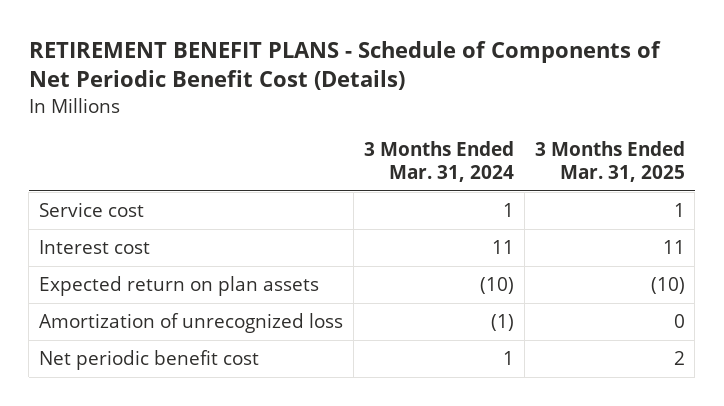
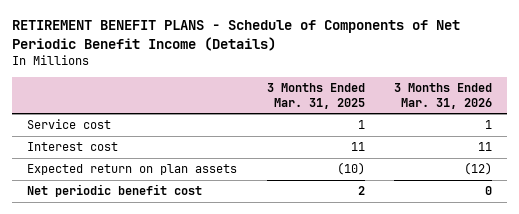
[28,41,661,91] RETIREMENT BENEFIT PLANS - Schedule of Components of Net Periodic Benefit Cost (Details) -> [12,20,461,51] RETIREMENT BENEFIT PLANS - Schedule of Components of Net Periodic Benefit Income (Details)
[363,141,514,182] 3 Months Ended Mar. 31, 2024 -> none
none -> [394,82,493,109] 3 Months Ended Mar. 31, 2026
[39,312,344,333] Amortization of unrecognized loss -> none

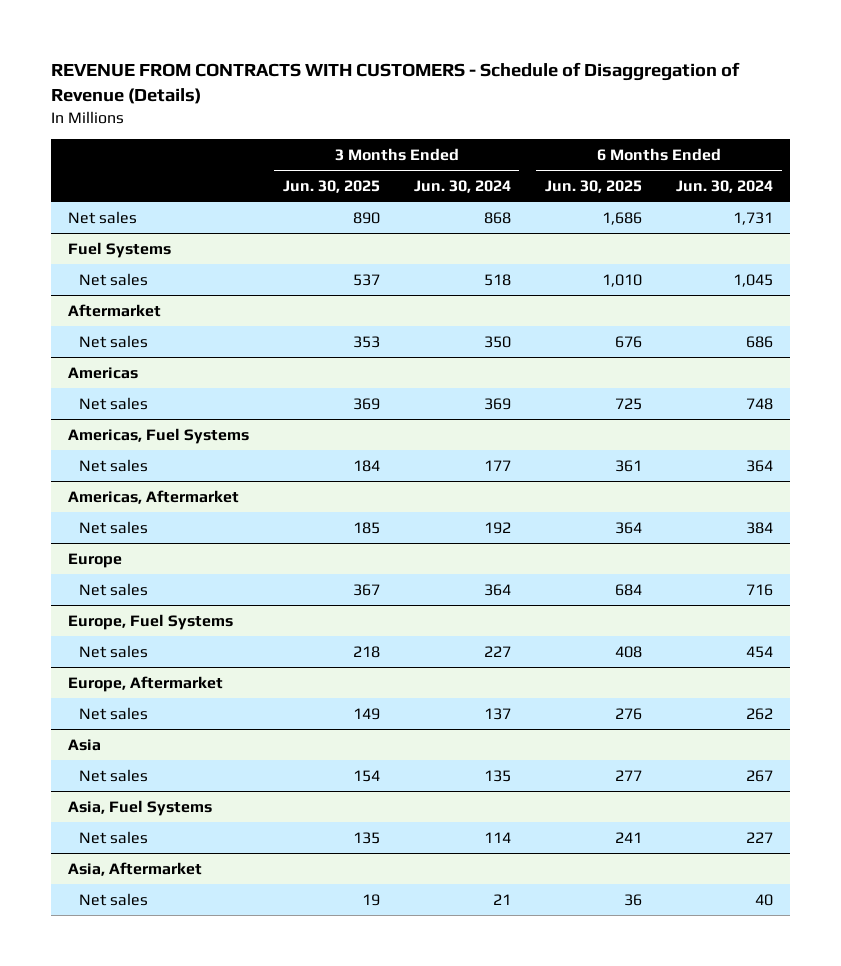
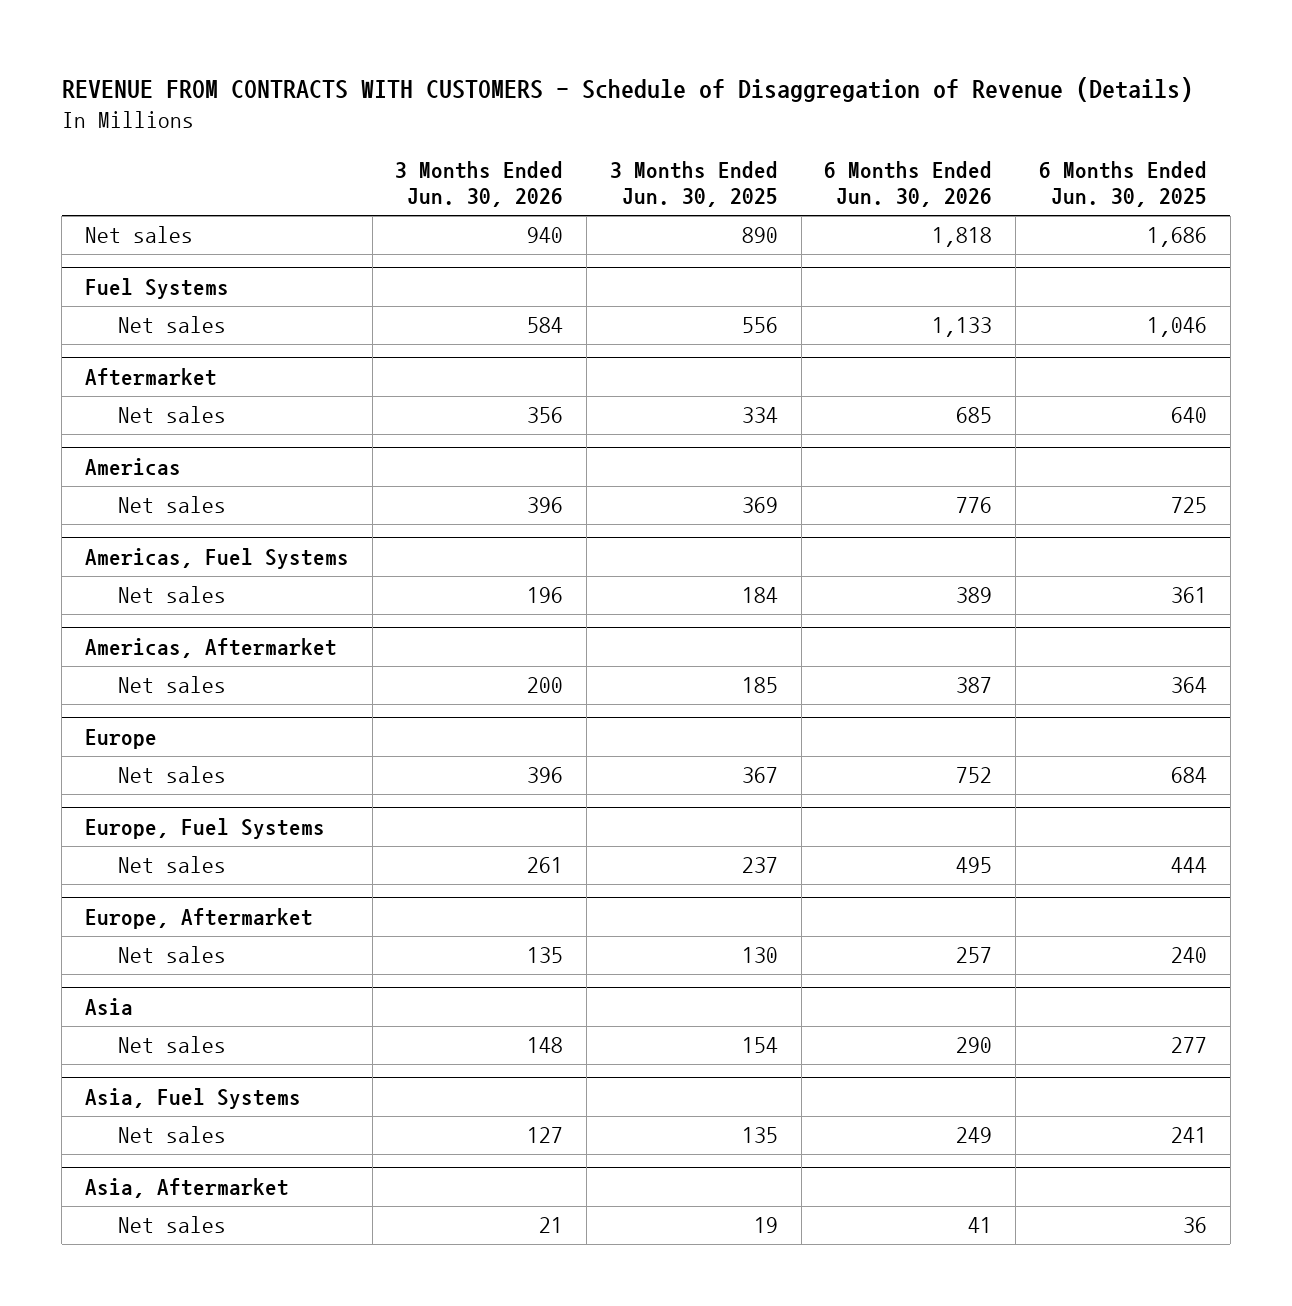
[413,179,511,193] Jun. 30, 2024 -> none
[676,179,774,193] Jun. 30, 2024 -> none
none -> [395,160,564,208] 3 Months Ended Jun. 30, 2026
none -> [824,160,993,208] 6 Months Ended Jun. 30, 2026
[352,273,380,286] 537 -> [741,317,778,334] 556
[601,273,642,287] 1,010 -> [1146,317,1207,338] 1,046
[352,335,380,348] 353 -> [741,407,778,424] 334
[614,335,642,348] 676 -> [1170,407,1207,424] 640
[352,645,380,658] 218 -> [741,857,778,874] 237
[614,645,642,658] 408 -> [1170,857,1207,874] 444
[352,707,380,720] 149 -> [741,947,778,964] 130
[614,707,642,720] 276 -> [1170,947,1207,964] 240

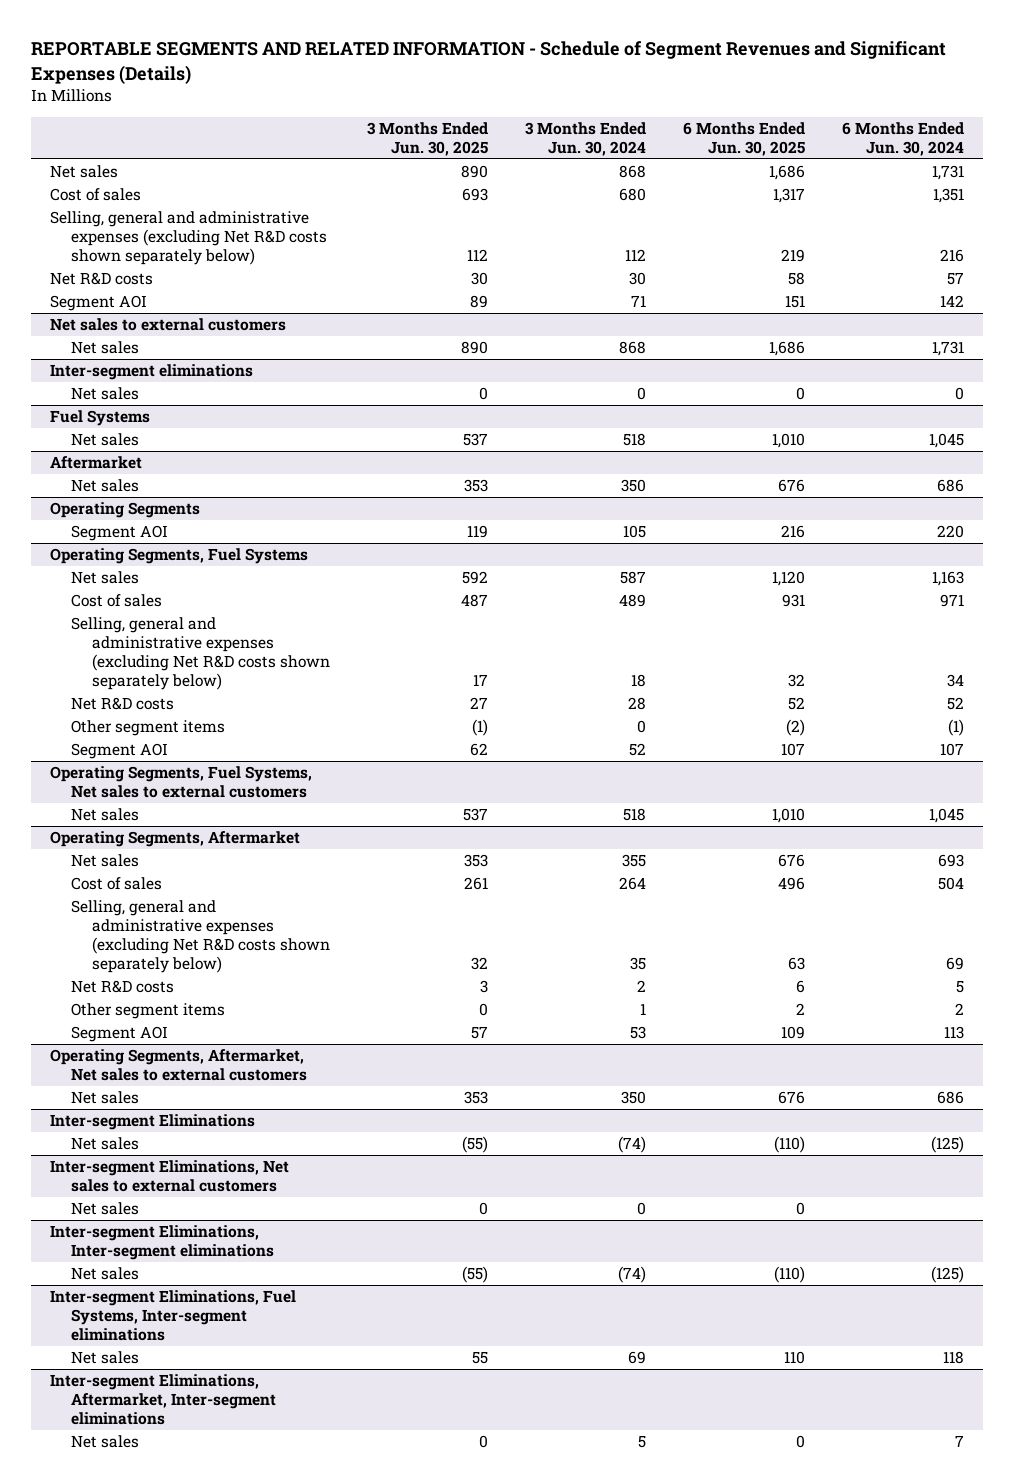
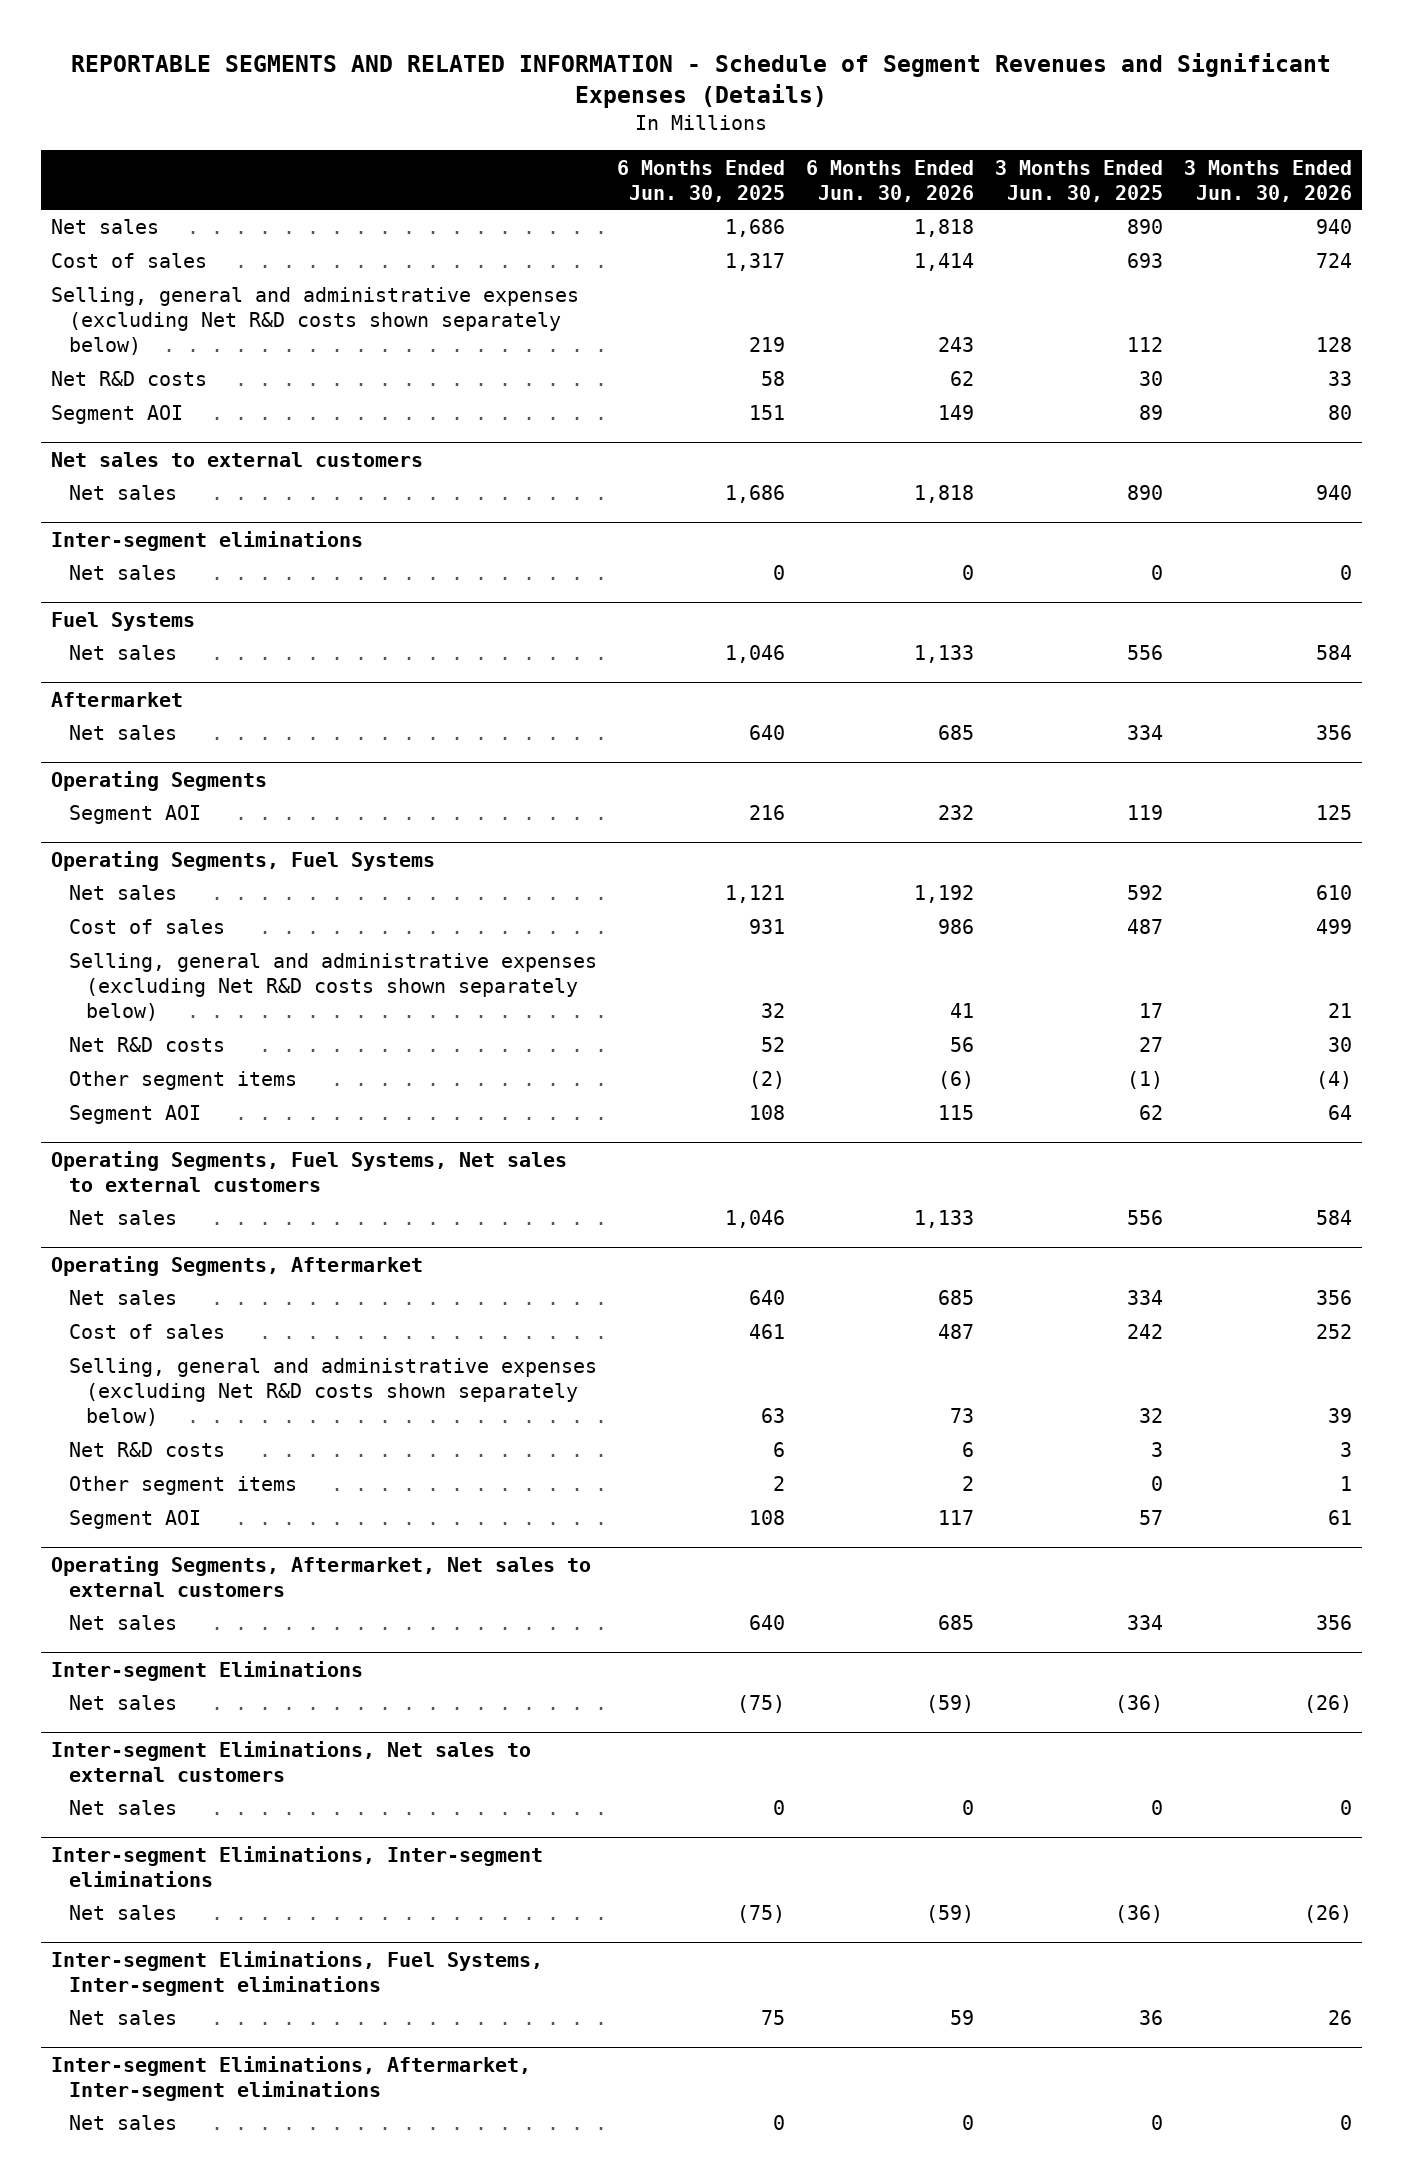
[525,121,647,156] 3 Months Ended Jun. 30, 2024 -> none
[842,121,965,156] 6 Months Ended Jun. 30, 2024 -> none
none -> [806,159,975,202] 6 Months Ended Jun. 30, 2026
none -> [1183,159,1352,202] 3 Months Ended Jun. 30, 2026
[463,433,489,447] 537 -> [1126,645,1163,661] 556
[772,433,806,449] 1,010 -> [725,645,786,664] 1,046
[464,479,489,493] 353 -> [1126,725,1163,741] 334
[778,479,806,493] 676 -> [749,725,786,741] 640
[772,571,806,587] 1,120 -> [725,885,786,904] 1,121
[781,743,806,757] 107 -> [749,1105,786,1121] 108
[463,808,489,822] 537 -> [1126,1210,1163,1226] 556
[772,808,806,824] 1,010 -> [725,1210,786,1229] 1,046
[464,854,489,868] 353 -> [1126,1290,1163,1306] 334
[778,854,806,868] 676 -> [749,1290,786,1306] 640
[464,877,489,891] 261 -> [1126,1324,1163,1340] 242
[778,877,806,891] 496 -> [749,1324,786,1340] 461
[781,1026,806,1040] 109 -> [749,1510,786,1526] 108
[464,1091,489,1105] 353 -> [1126,1615,1163,1631] 334
[778,1091,806,1105] 676 -> [749,1615,786,1631] 640
[462,1136,489,1154] (55) -> [1114,1695,1163,1714] (36)
[774,1136,806,1154] (110) -> [737,1695,786,1714] (75)
[462,1266,489,1284] (55) -> [1114,1905,1163,1924] (36)
[774,1266,806,1284] (110) -> [737,1905,786,1924] (75)
[472,1351,489,1365] 55 -> [1138,2010,1163,2026] 36
[784,1351,806,1365] 110 -> [761,2010,786,2026] 75

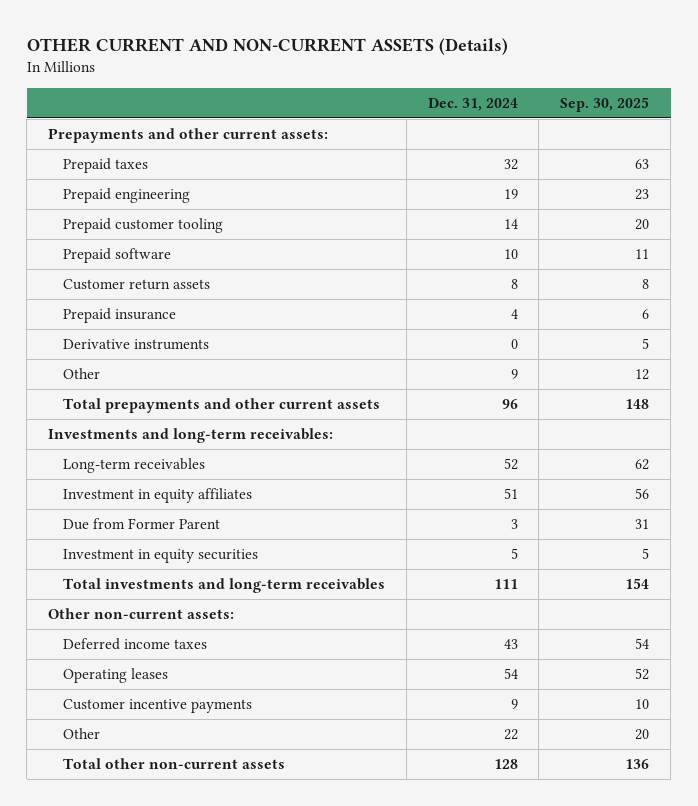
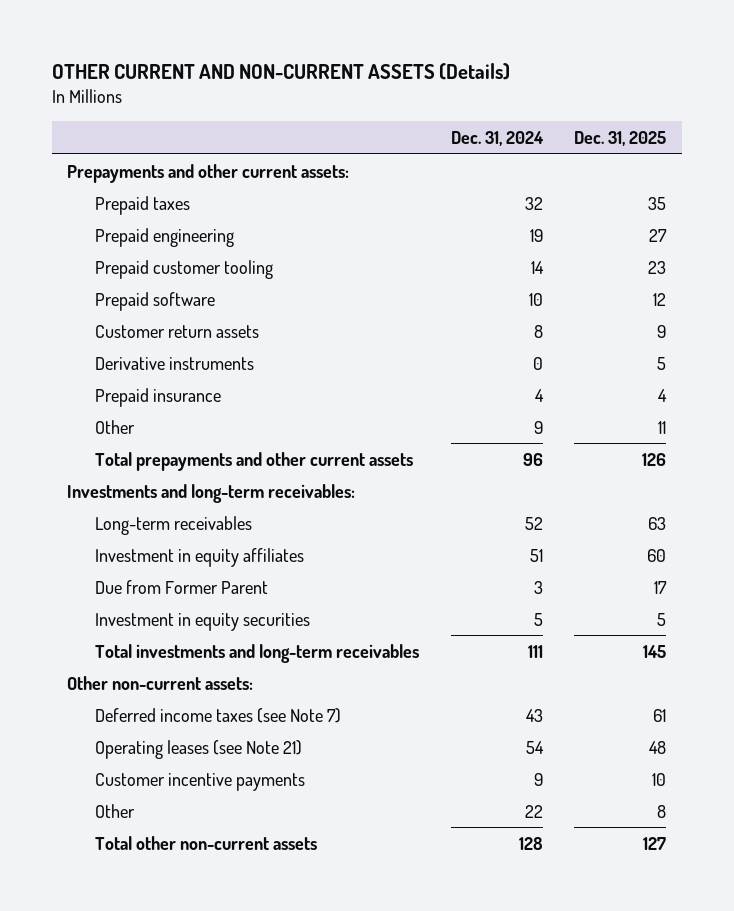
[560,96,650,112] Sep. 30, 2025 -> none
none -> [574,130,667,146] Dec. 31, 2025
[62,308,176,324] Prepaid insurance -> [95,387,222,407] Prepaid insurance
[62,638,207,651] Deferred income taxes -> [95,707,342,723] Deferred income taxes (see Note 7)
[62,668,168,684] Operating leases -> [95,739,303,759] Operating leases (see Note 21)

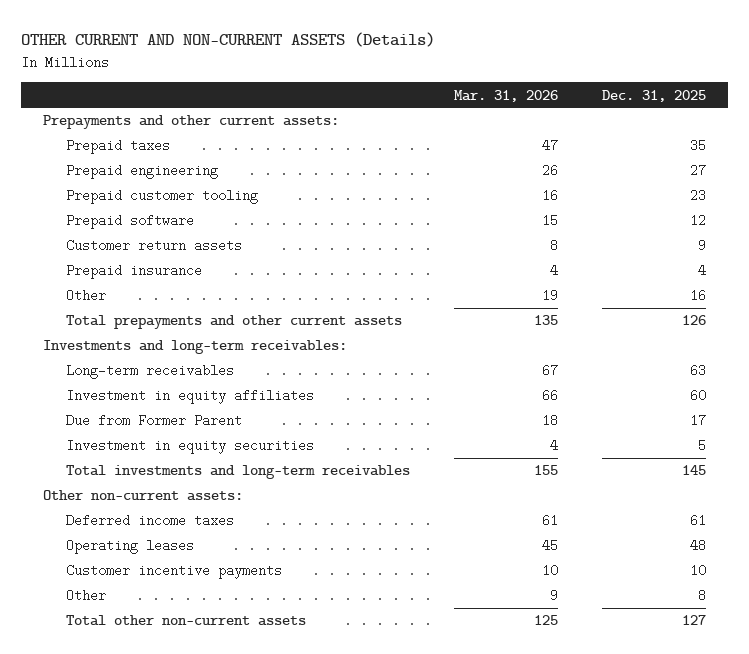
[450,130,544,146] Dec. 31, 2024 -> none
none -> [454,89,559,102] Mar. 31, 2026
[95,356,255,370] Derivative instruments -> none
[658,420,667,434] 11 -> [690,289,707,303] 16
[95,707,342,723] Deferred income taxes (see Note 7) -> [66,514,235,528] Deferred income taxes
[95,739,303,759] Operating leases (see Note 21) -> [66,539,195,555] Operating leases

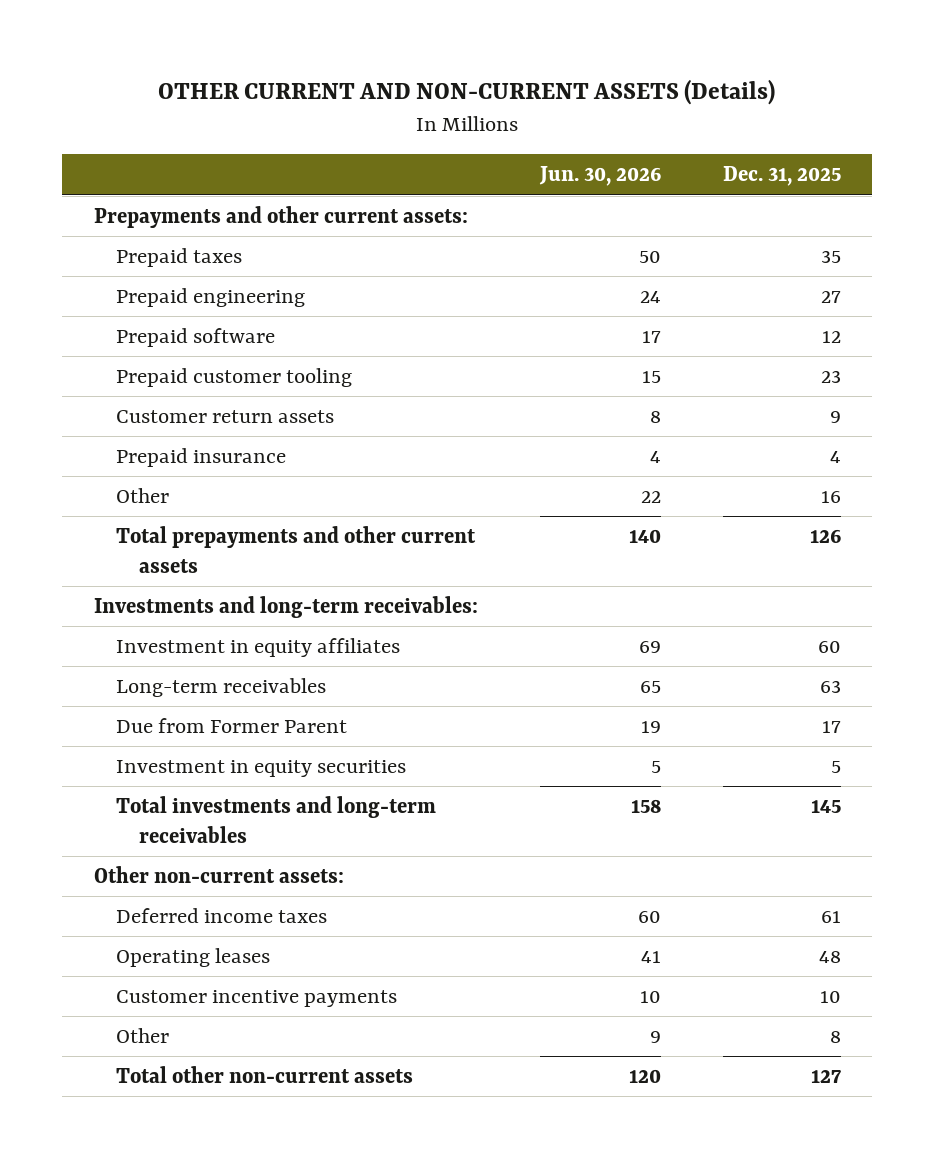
[454,89,559,102] Mar. 31, 2026 -> none
none -> [538,166,661,187] Jun. 30, 2026
[66,189,259,205] Prepaid customer tooling -> [116,367,353,387] Prepaid customer tooling
[66,364,235,380] Long-term receivables -> [116,677,327,697] Long-term receivables

